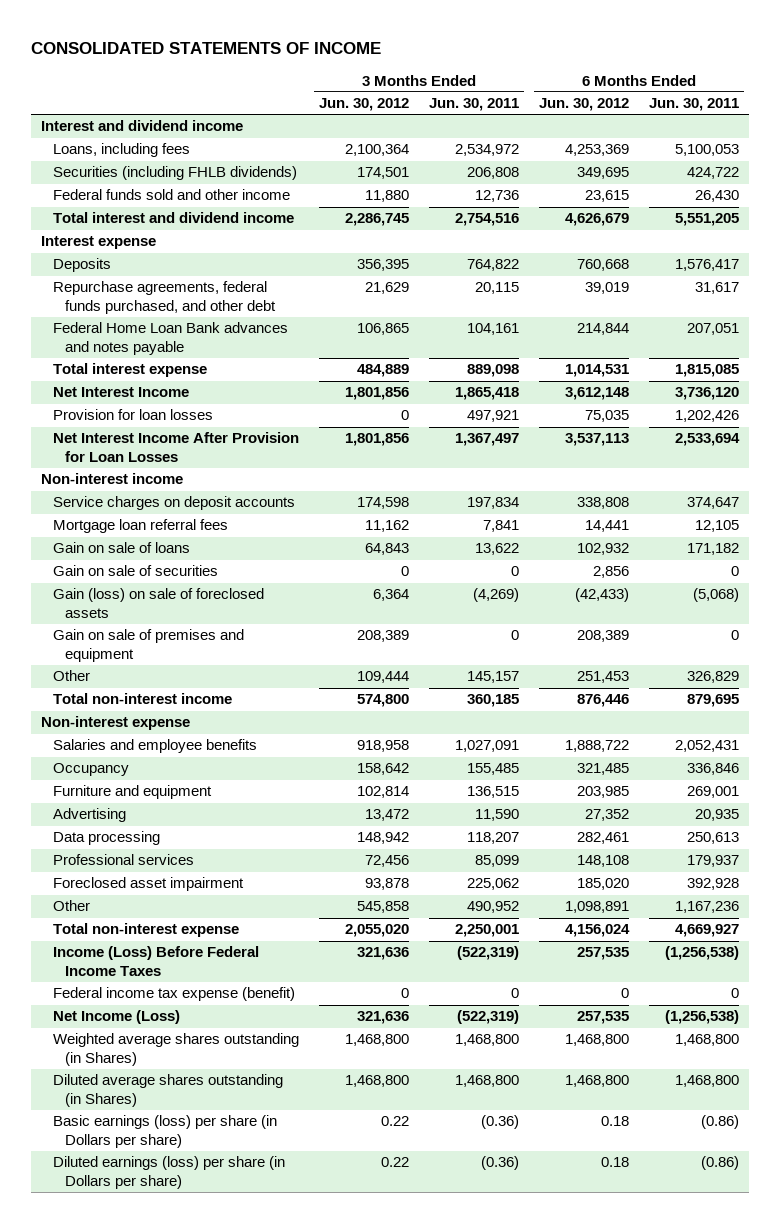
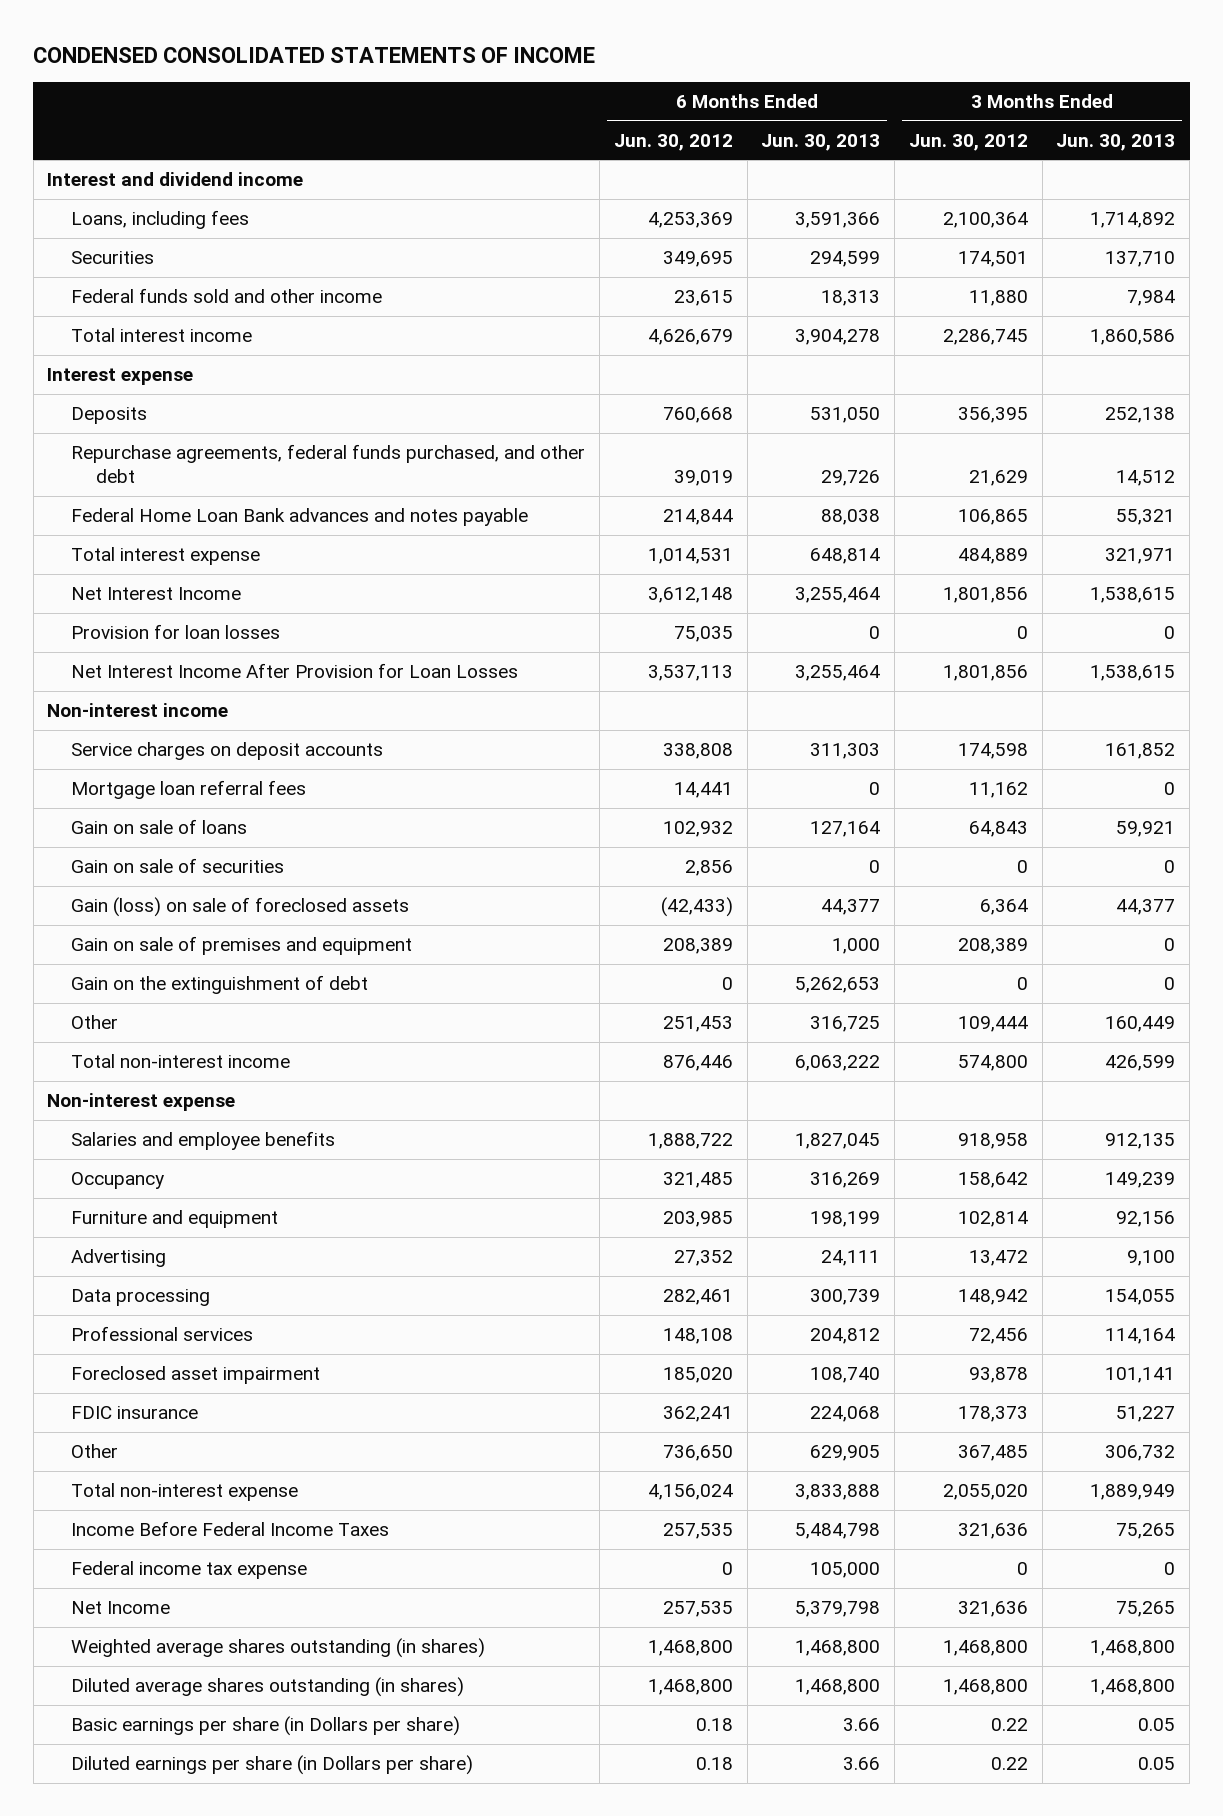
[30,42,381,55] CONSOLIDATED STATEMENTS OF INCOME -> [33,46,596,63] CONDENSED CONSOLIDATED STATEMENTS OF INCOME
[429,98,520,112] Jun. 30, 2011 -> none
[649,98,740,112] Jun. 30, 2011 -> none
none -> [761,133,881,151] Jun. 30, 2013
none -> [1056,133,1176,151] Jun. 30, 2013
[53,166,298,181] Securities (including FHLB dividends) -> [71,251,155,265] Securities
[53,212,295,224] Total interest and dividend income -> [71,328,253,343] Total interest income
none -> [71,975,369,995] Gain on the extinguishment of debt
none -> [71,1406,199,1420] FDIC insurance
[357,901,410,914] 545,858 -> [957,1445,1028,1462] 367,485
[565,901,630,914] 1,098,891 -> [662,1445,733,1462] 736,650
[53,946,260,976] Income (Loss) Before Federal Income Taxes -> [71,1521,390,1537] Income Before Federal Income Taxes
[53,987,296,1002] Federal income tax expense (benefit) -> [71,1561,308,1580] Federal income tax expense
[53,1010,181,1025] Net Income (Loss) -> [71,1601,171,1615] Net Income
[53,1033,300,1066] Weighted average shares outstanding (in Shares) -> [71,1638,486,1659] Weighted average shares outstanding (in shares)
[53,1074,284,1107] Diluted average shares outstanding (in Shares) -> [71,1677,465,1698] Diluted average shares outstanding (in shares)
[53,1115,278,1148] Basic earnings (loss) per share (in Dollars per share) -> [71,1716,461,1737] Basic earnings per share (in Dollars per share)
[53,1156,286,1189] Diluted earnings (loss) per share (in Dollars per share) -> [71,1755,474,1776] Diluted earnings per share (in Dollars per share)

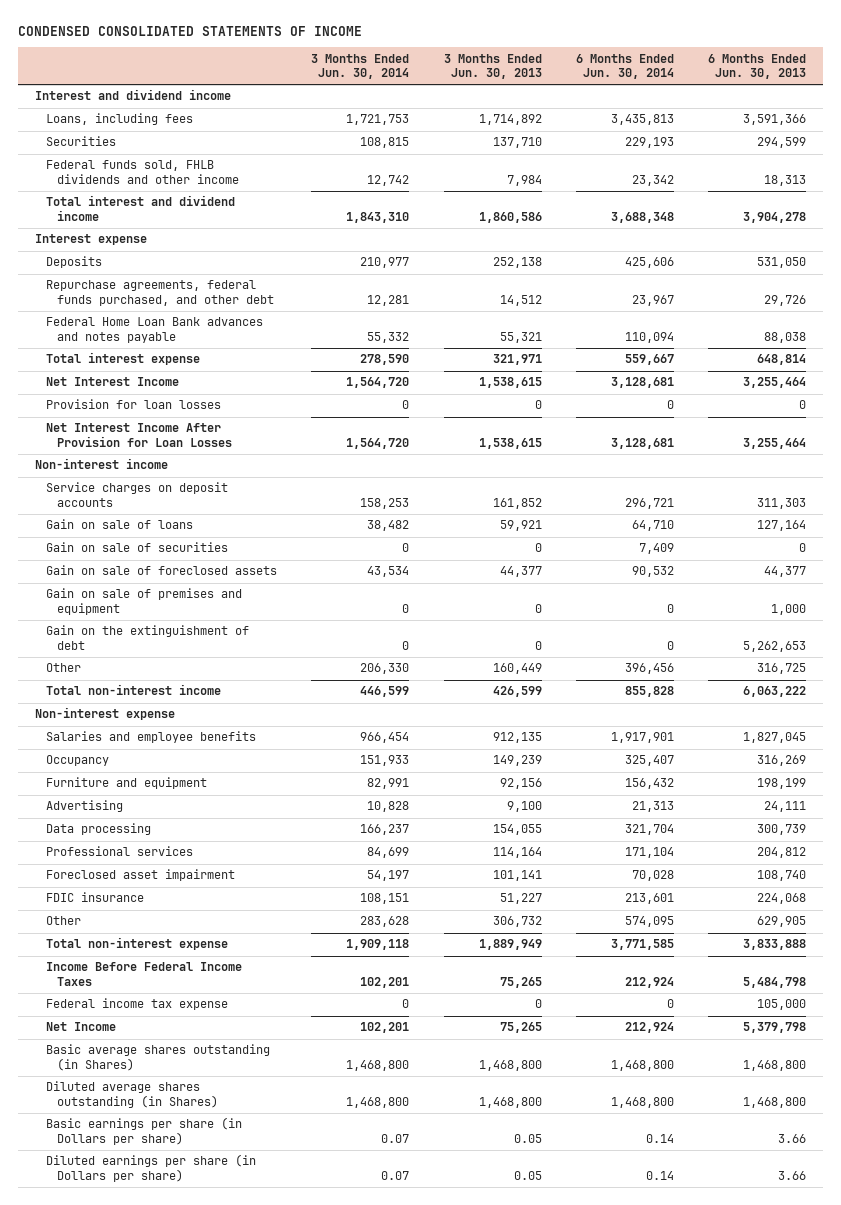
[613,133,733,151] Jun. 30, 2012 -> none
[908,133,1028,151] Jun. 30, 2012 -> none
none -> [311,53,410,80] 3 Months Ended Jun. 30, 2014
none -> [575,53,674,80] 6 Months Ended Jun. 30, 2014
[71,288,383,304] Federal funds sold and other income -> [46,160,240,184] Federal funds sold, FHLB dividends and other income
[71,328,253,343] Total interest income -> [46,195,236,221] Total interest and dividend income
[71,780,307,800] Mortgage loan referral fees -> none
[71,897,410,918] Gain (loss) on sale of foreclosed assets -> [46,565,278,576] Gain on sale of foreclosed assets
[71,1638,486,1659] Weighted average shares outstanding (in shares) -> [46,1044,271,1071] Basic average shares outstanding (in Shares)
[71,1677,465,1698] Diluted average shares outstanding (in shares) -> [46,1081,219,1108] Diluted average shares outstanding (in Shares)

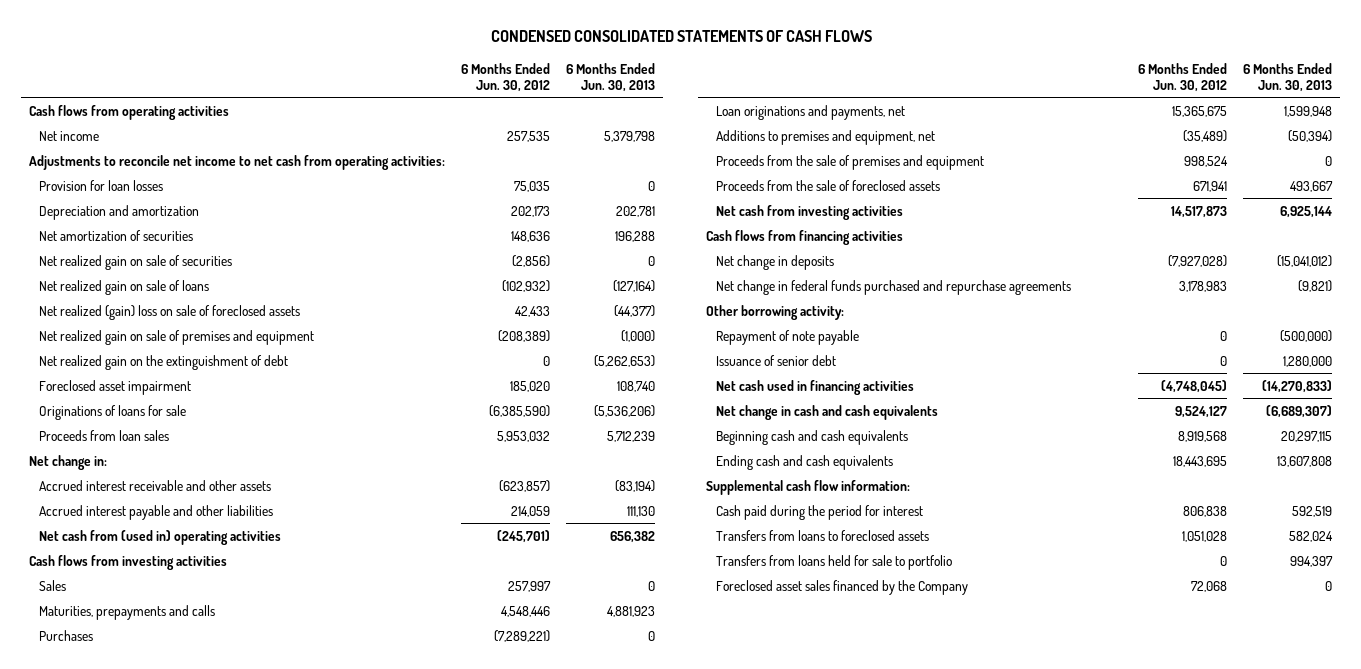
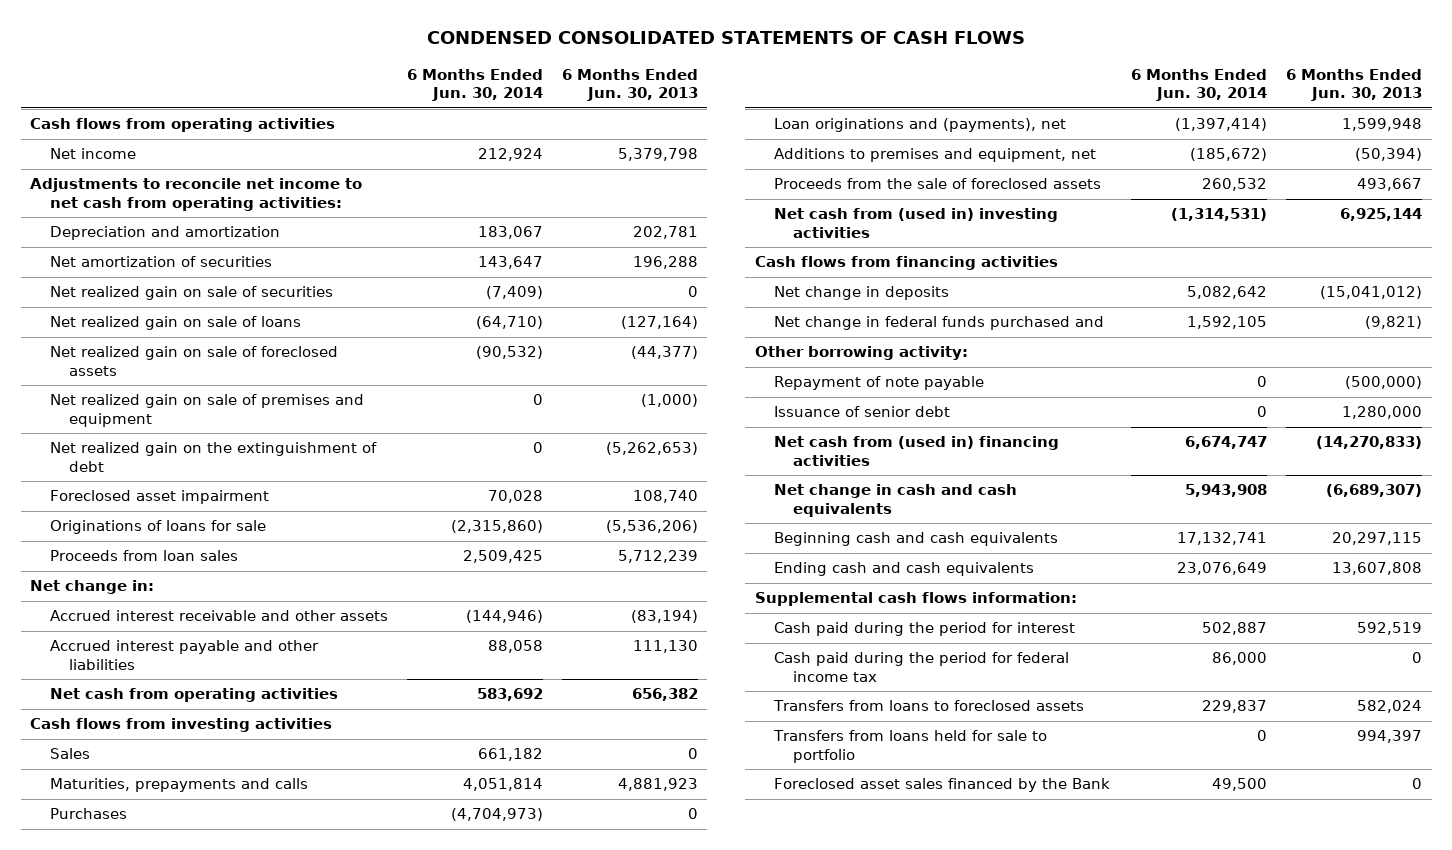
[461,62,551,92] 6 Months Ended Jun. 30, 2012 -> none
none -> [406,68,543,102] 6 Months Ended Jun. 30, 2014
[39,179,164,191] Provision for loan losses -> none
[39,304,301,320] Net realized (gain) loss on sale of foreclosed assets -> [49,346,338,376] Net realized gain on sale of foreclosed assets
[39,529,282,545] Net cash from (used in) operating activities -> [49,688,338,703] Net cash from operating activities
[715,104,905,120] Loan originations and payments, net -> [773,118,1066,133] Loan originations and (payments), net
[715,154,984,170] Proceeds from the sale of premises and equipment -> none
[715,204,903,220] Net cash from investing activities -> [773,208,1058,238] Net cash from (used in) investing activities
[715,279,1071,295] Net change in federal funds purchased and repurchase agreements -> [773,316,1104,331] Net change in federal funds purchased and
[715,379,914,395] Net cash used in financing activities -> [773,436,1059,466] Net cash from (used in) financing activities
[705,479,910,495] Supplemental cash flow information: -> [754,592,1077,607] Supplemental cash flows information:
none -> [773,652,1069,682] Cash paid during the period for federal income tax
[715,579,968,595] Foreclosed asset sales financed by the Company -> [773,778,1110,793] Foreclosed asset sales financed by the Bank

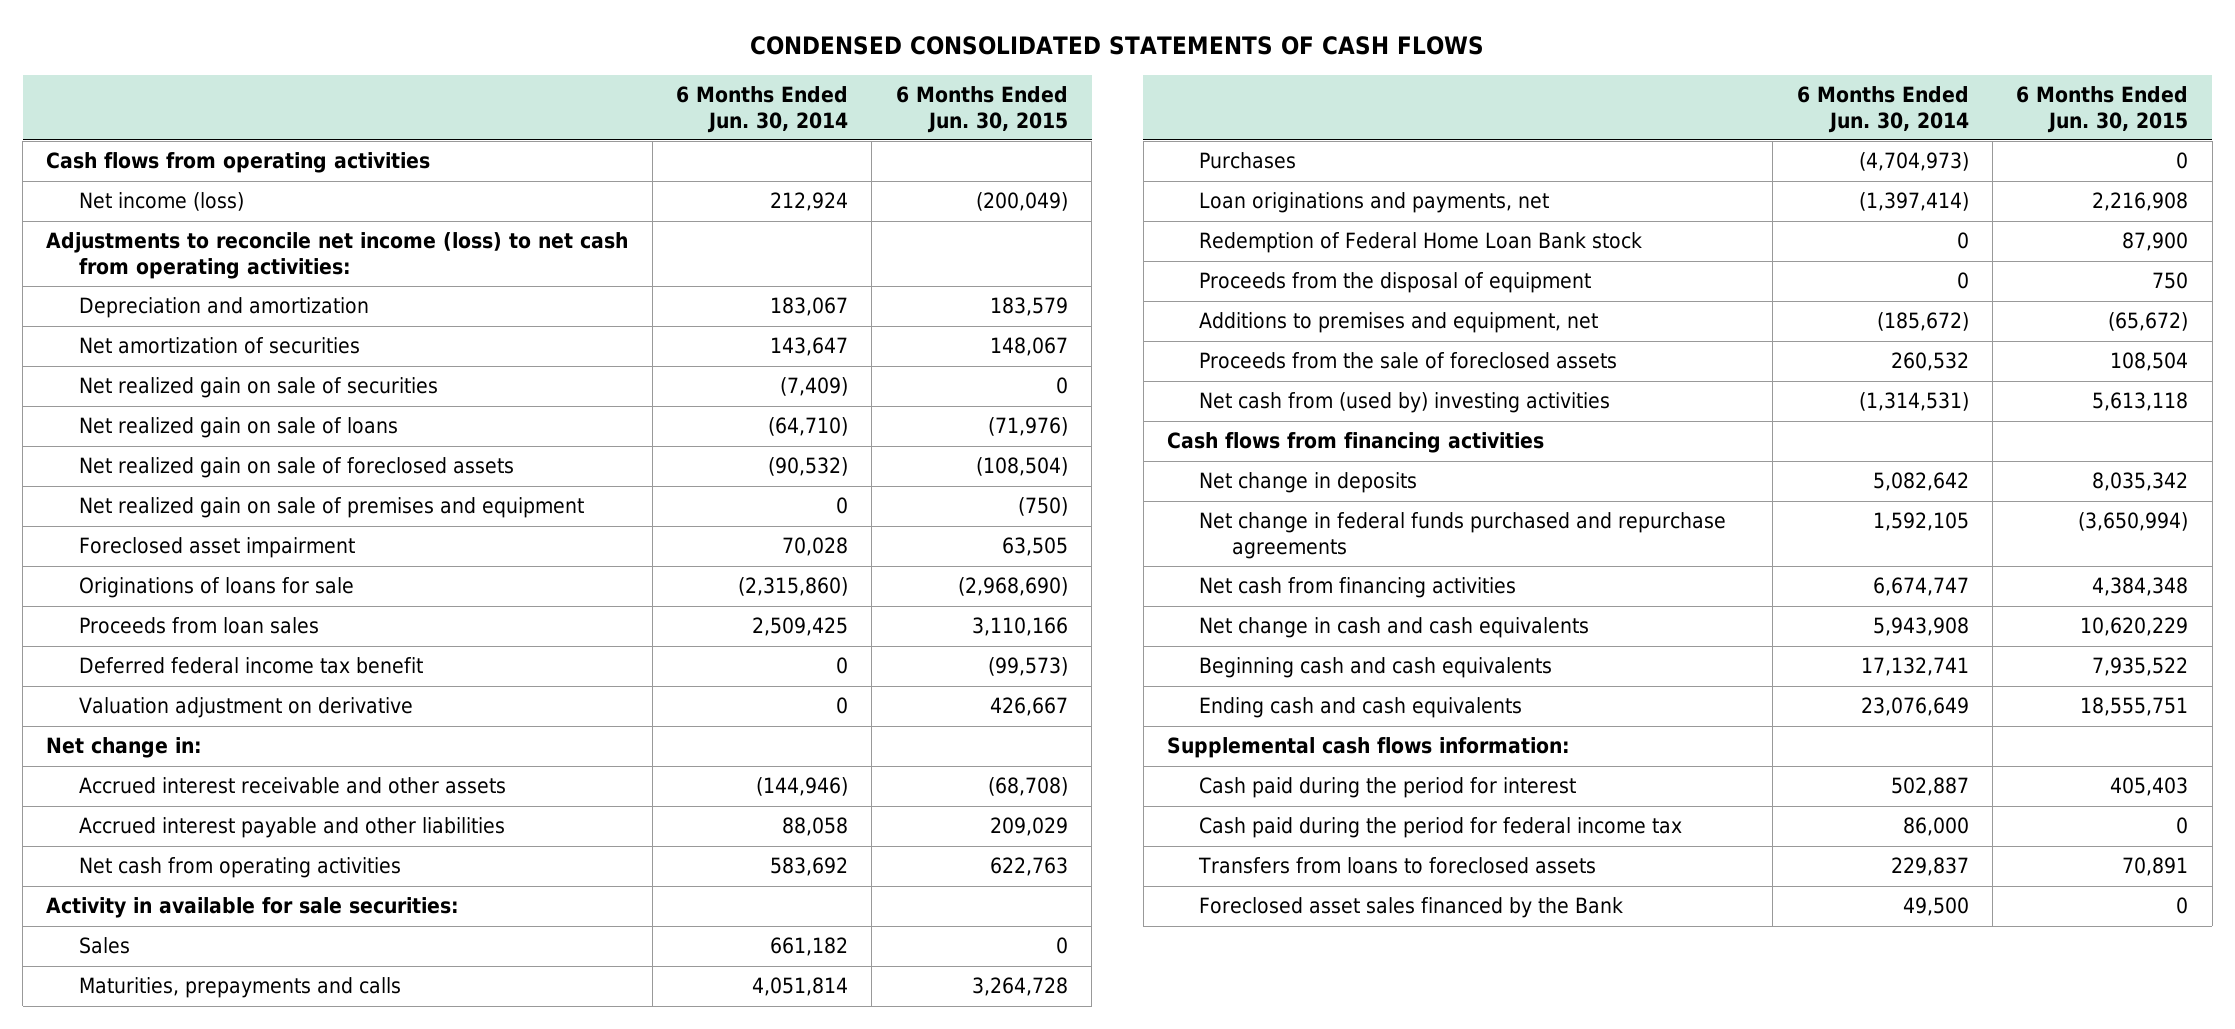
[561,68,698,102] 6 Months Ended Jun. 30, 2013 -> none
none -> [895,86,1068,133] 6 Months Ended Jun. 30, 2015
[49,148,136,160] Net income -> [78,192,244,212] Net income (loss)
[30,178,363,211] Adjustments to reconcile net income to net cash from operating activities: -> [46,232,629,279] Adjustments to reconcile net income (loss) to net cash from operating activities:
[49,442,377,472] Net realized gain on the extinguishment of debt -> none
none -> [78,657,423,675] Deferred federal income tax benefit
none -> [78,697,413,719] Valuation adjustment on derivative
[30,718,333,733] Cash flows from investing activities -> none
none -> [46,897,460,919] Activity in available for sale securities:
[773,118,1066,133] Loan originations and (payments), net -> [1199,192,1550,214] Loan originations and payments, net
none -> [1199,232,1643,254] Redemption of Federal Home Loan Bank stock
none -> [1199,272,1592,294] Proceeds from the disposal of equipment
[773,208,1058,238] Net cash from (used in) investing activities -> [1199,392,1611,414] Net cash from (used by) investing activities
[754,346,968,361] Other borrowing activity: -> none
[773,376,984,391] Repayment of note payable -> none
[773,406,950,418] Issuance of senior debt -> none
[773,316,1104,331] Net change in federal funds purchased and -> [1199,512,1727,559] Net change in federal funds purchased and repurchase agreements
[773,436,1059,466] Net cash from (used in) financing activities -> [1199,577,1517,599] Net cash from financing activities
[772,730,1047,763] Transfers from loans held for sale to portfolio -> none

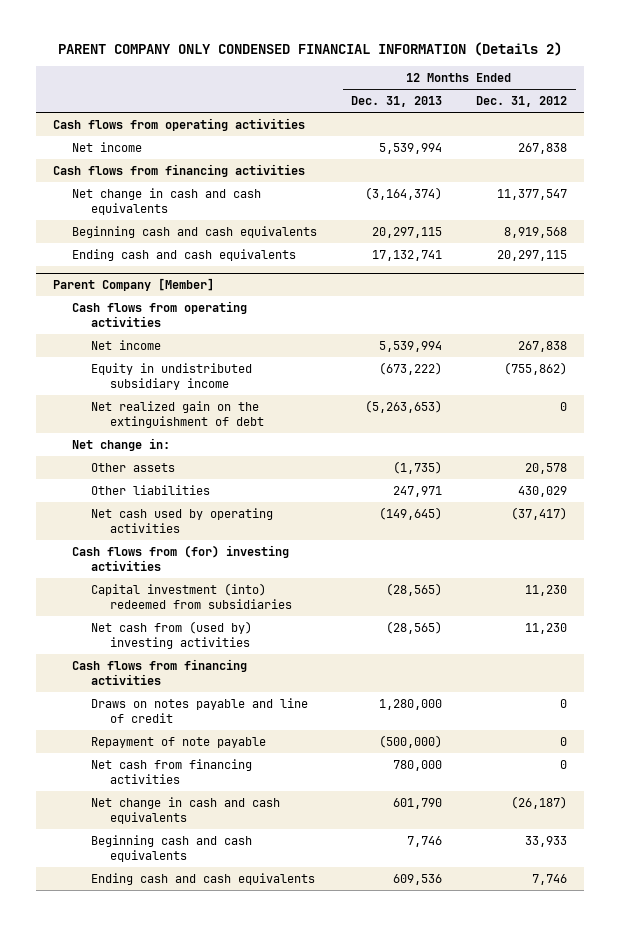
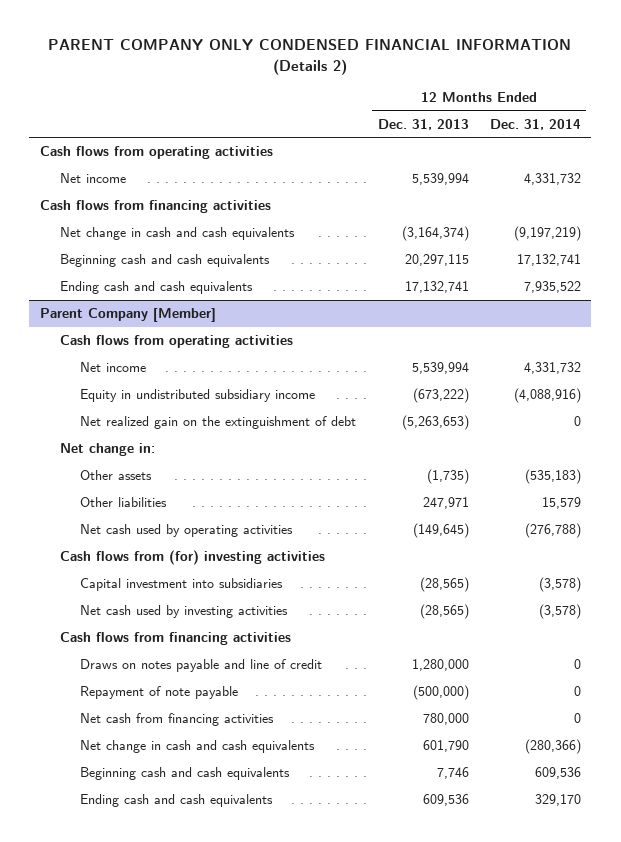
[476,96,568,108] Dec. 31, 2012 -> none
none -> [489,118,581,130] Dec. 31, 2014
[90,582,292,609] Capital investment (into) redeemed from subsidiaries -> [80,578,284,592] Capital investment into subsidiaries
[90,620,252,649] Net cash from (used by) investing activities -> [80,605,289,619] Net cash used by investing activities

